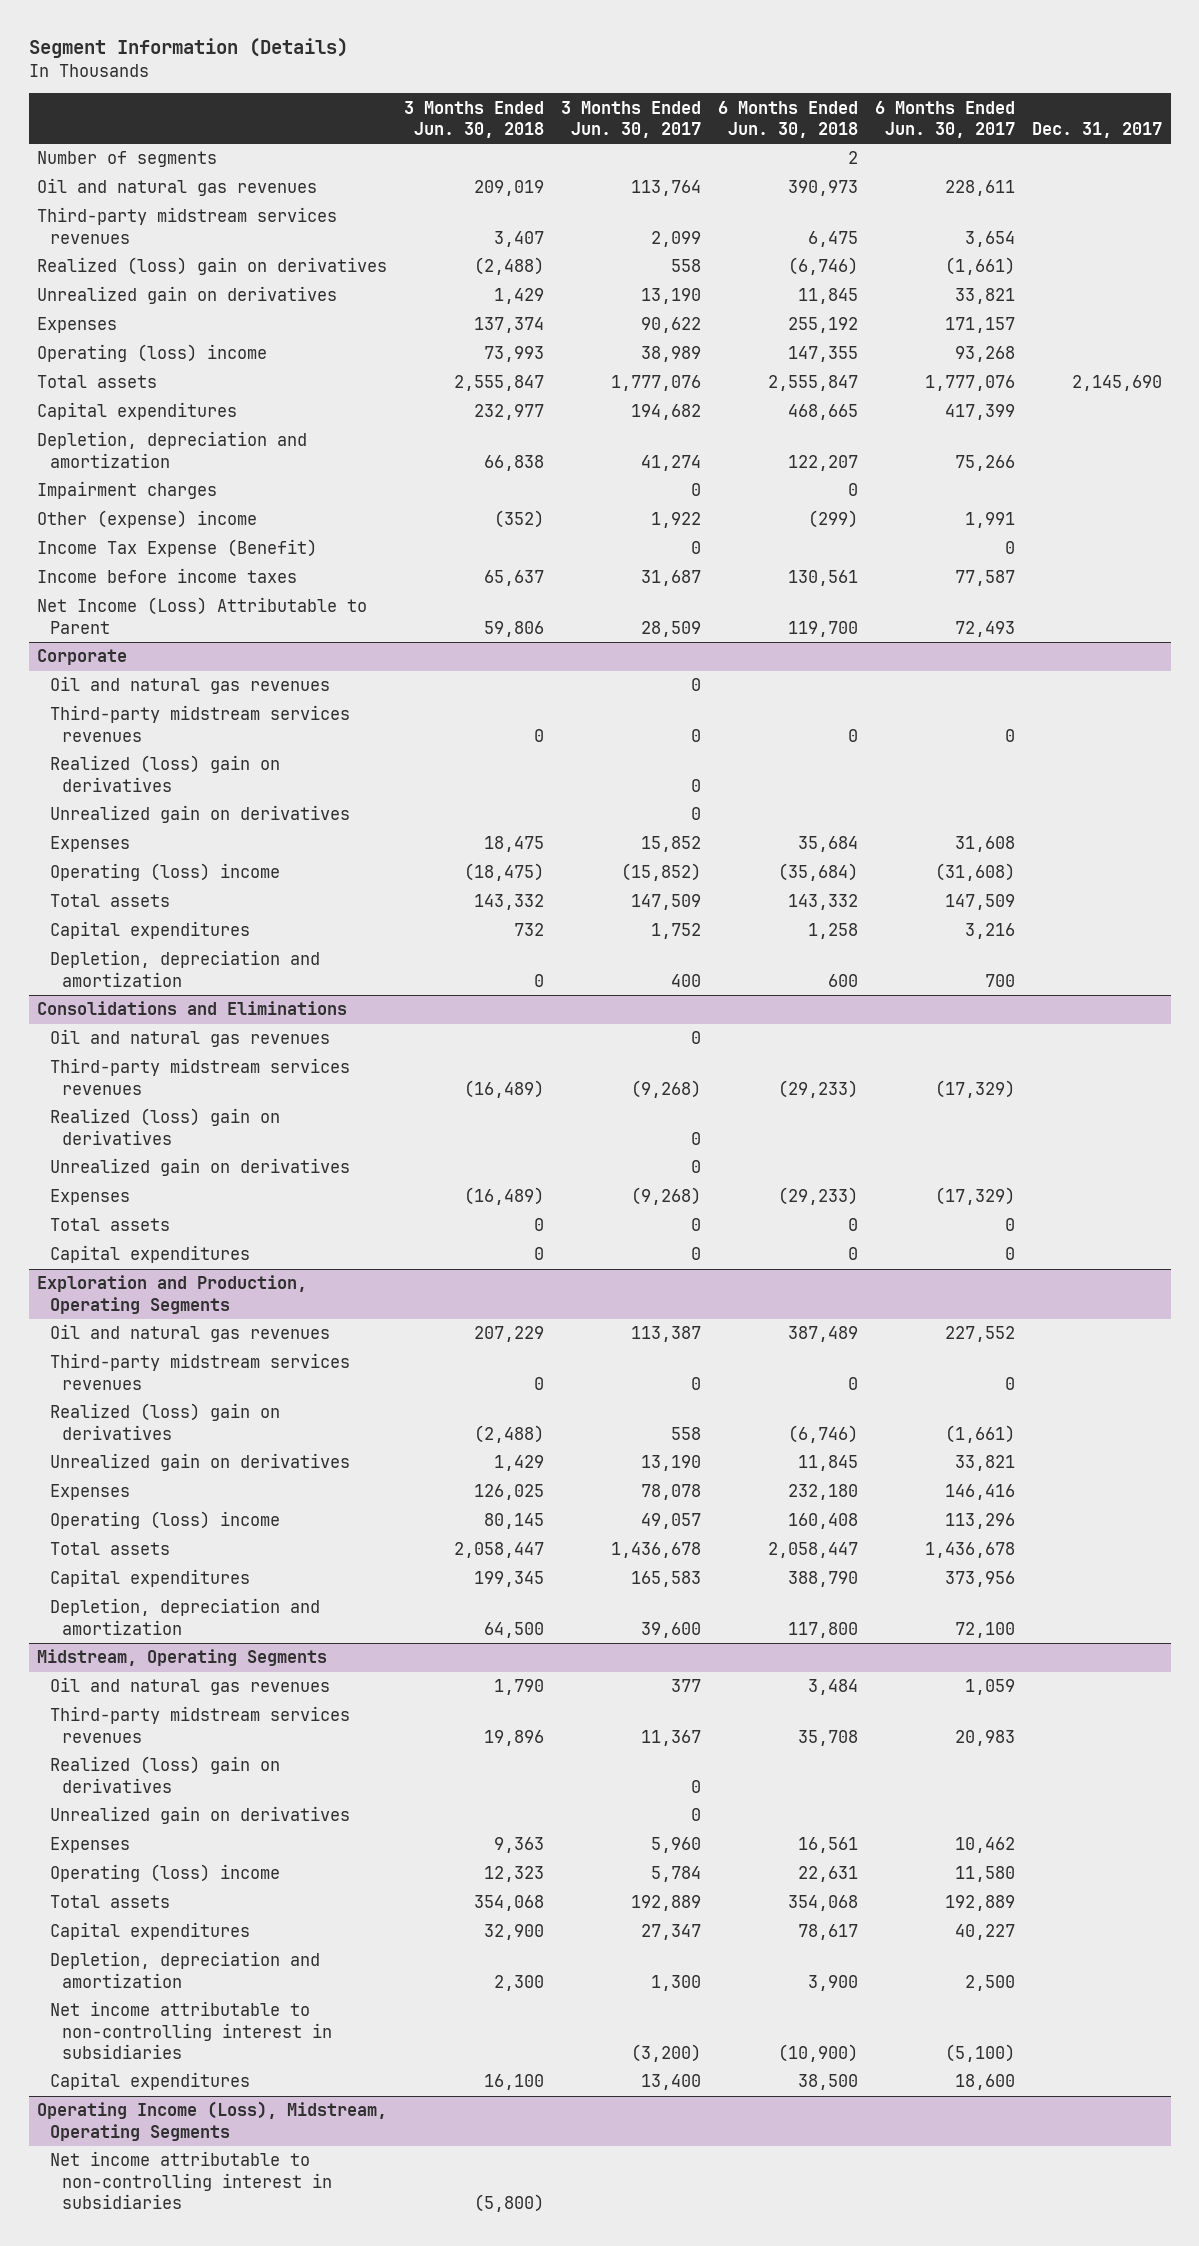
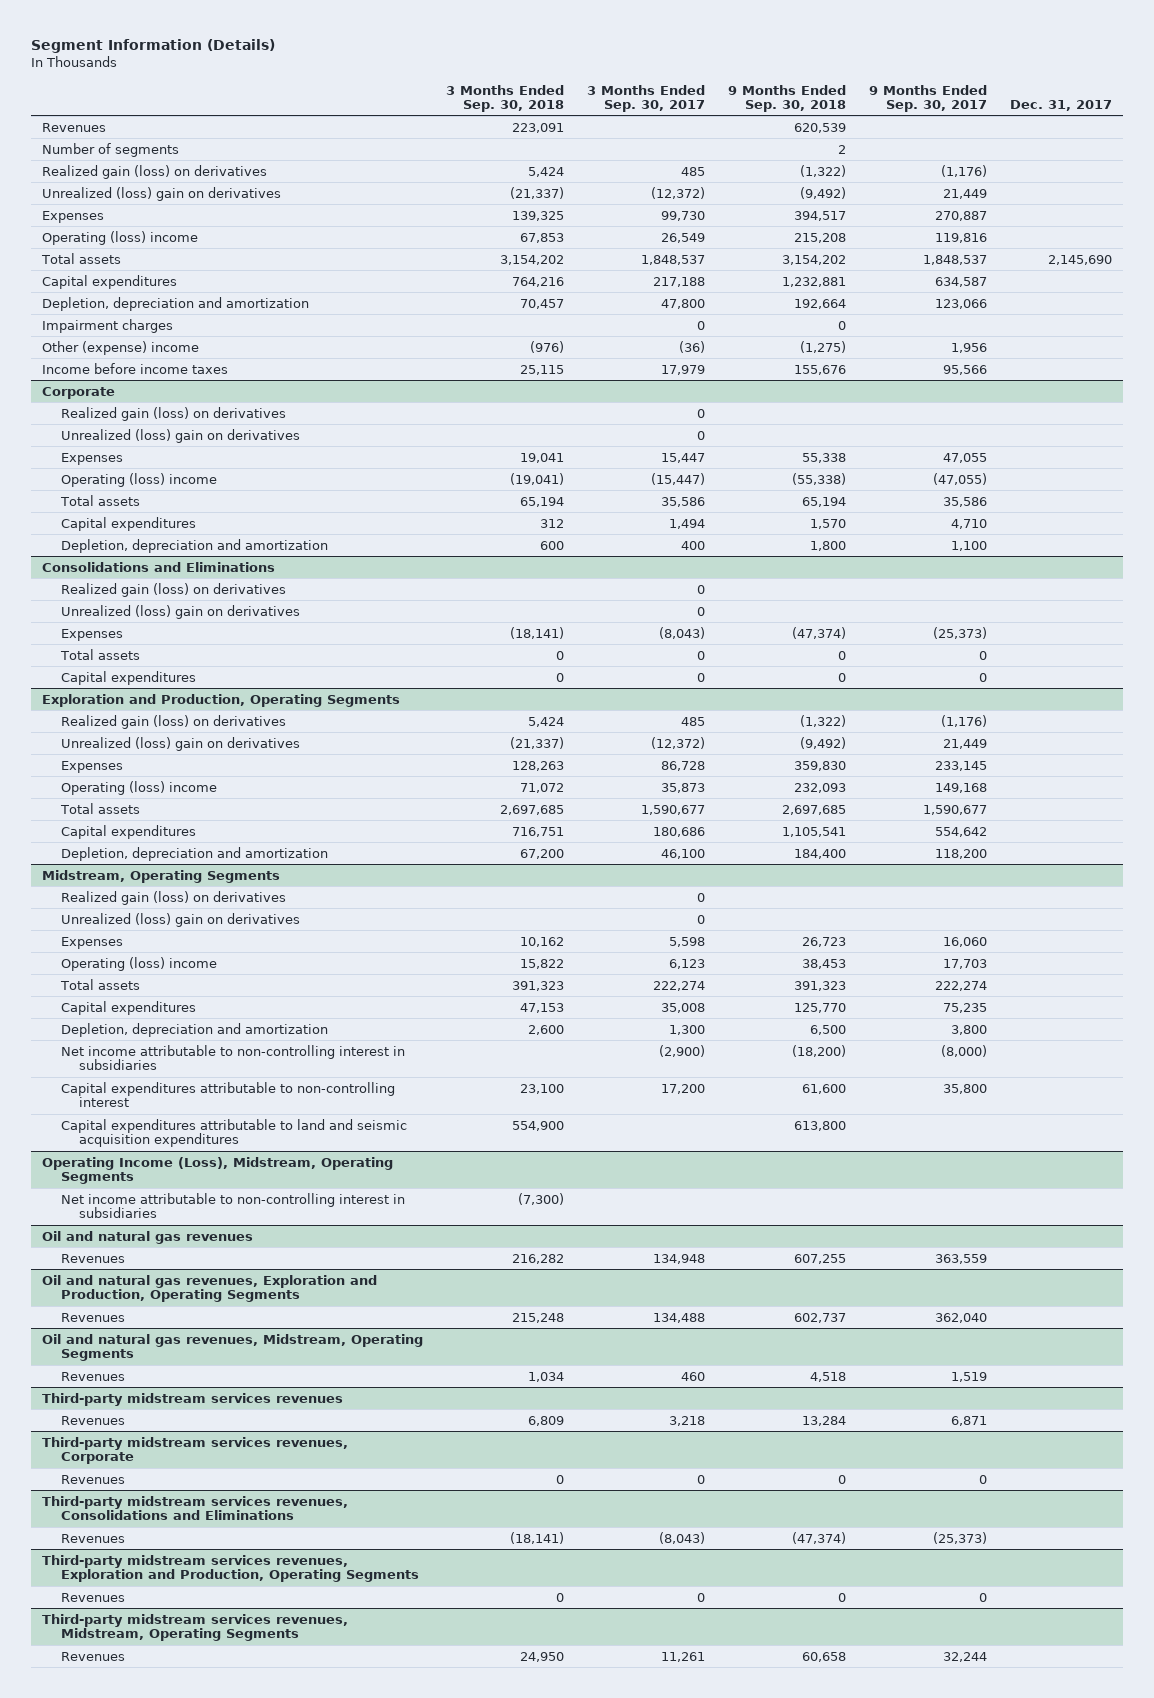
[404,100,545,138] 3 Months Ended Jun. 30, 2018 -> none
[561,100,702,138] 3 Months Ended Jun. 30, 2017 -> none
[718,100,859,138] 6 Months Ended Jun. 30, 2018 -> none
[875,100,1016,138] 6 Months Ended Jun. 30, 2017 -> none
none -> [446,84,565,112] 3 Months Ended Sep. 30, 2018
none -> [587,84,706,112] 3 Months Ended Sep. 30, 2017
none -> [728,84,847,112] 9 Months Ended Sep. 30, 2018
none -> [869,84,988,112] 9 Months Ended Sep. 30, 2017
none -> [42,122,107,132] Revenues
[37,178,318,197] Oil and natural gas revenues -> none
[37,207,338,244] Third-party midstream services revenues -> none
[37,257,388,276] Realized (loss) gain on derivatives -> [42,164,268,179] Realized gain (loss) on derivatives
[37,286,338,305] Unrealized gain on derivatives -> [42,186,282,201] Unrealized (loss) gain on derivatives
[37,539,318,558] Income Tax Expense (Benefit) -> none
[37,597,368,634] Net Income (Loss) Attributable to Parent -> none
[49,676,330,695] Oil and natural gas revenues -> none
[49,705,350,742] Third-party midstream services revenues -> none
[49,755,280,792] Realized (loss) gain on derivatives -> [60,406,286,421] Realized gain (loss) on derivatives
[49,805,350,824] Unrealized gain on derivatives -> [60,428,300,443] Unrealized (loss) gain on derivatives
[49,1029,330,1048] Oil and natural gas revenues -> none
[49,1058,350,1095] Third-party midstream services revenues -> none
[49,1108,280,1145] Realized (loss) gain on derivatives -> [60,582,286,597] Realized gain (loss) on derivatives
[49,1158,350,1177] Unrealized gain on derivatives -> [60,604,300,619] Unrealized (loss) gain on derivatives
[49,1324,330,1343] Oil and natural gas revenues -> none
[49,1353,350,1390] Third-party midstream services revenues -> none
[49,1403,280,1440] Realized (loss) gain on derivatives -> [60,714,286,729] Realized gain (loss) on derivatives
[49,1453,350,1472] Unrealized gain on derivatives -> [60,736,300,751] Unrealized (loss) gain on derivatives
[49,1677,330,1696] Oil and natural gas revenues -> none
[49,1706,350,1743] Third-party midstream services revenues -> none
[49,1756,280,1793] Realized (loss) gain on derivatives -> [60,890,286,905] Realized gain (loss) on derivatives
[49,1806,350,1825] Unrealized gain on derivatives -> [60,912,300,927] Unrealized (loss) gain on derivatives
[49,2072,250,2091] Capital expenditures -> [60,1081,395,1107] Capital expenditures attributable to non-controlling interest
none -> [60,1118,407,1147] Capital expenditures attributable to land and seismic acquisition expenditures
none -> [42,1230,254,1244] Oil and natural gas revenues
none -> [60,1253,125,1263] Revenues
none -> [42,1274,378,1302] Oil and natural gas revenues, Exploration and Production, Operating Segments
none -> [60,1312,125,1322] Revenues
none -> [42,1333,424,1361] Oil and natural gas revenues, Midstream, Operating Segments
none -> [60,1371,125,1381] Revenues
none -> [42,1392,344,1406] Third-party midstream services revenues
none -> [60,1415,125,1425] Revenues
none -> [42,1436,349,1464] Third-party midstream services revenues, Corporate
none -> [60,1474,125,1484] Revenues
none -> [42,1495,349,1520] Third-party midstream services revenues, Consolidations and Eliminations
none -> [60,1533,125,1543] Revenues
none -> [42,1554,419,1582] Third-party midstream services revenues, Exploration and Production, Operating Segments
none -> [60,1592,125,1602] Revenues
none -> [42,1613,349,1641] Third-party midstream services revenues, Midstream, Operating Segments
none -> [60,1651,125,1661] Revenues

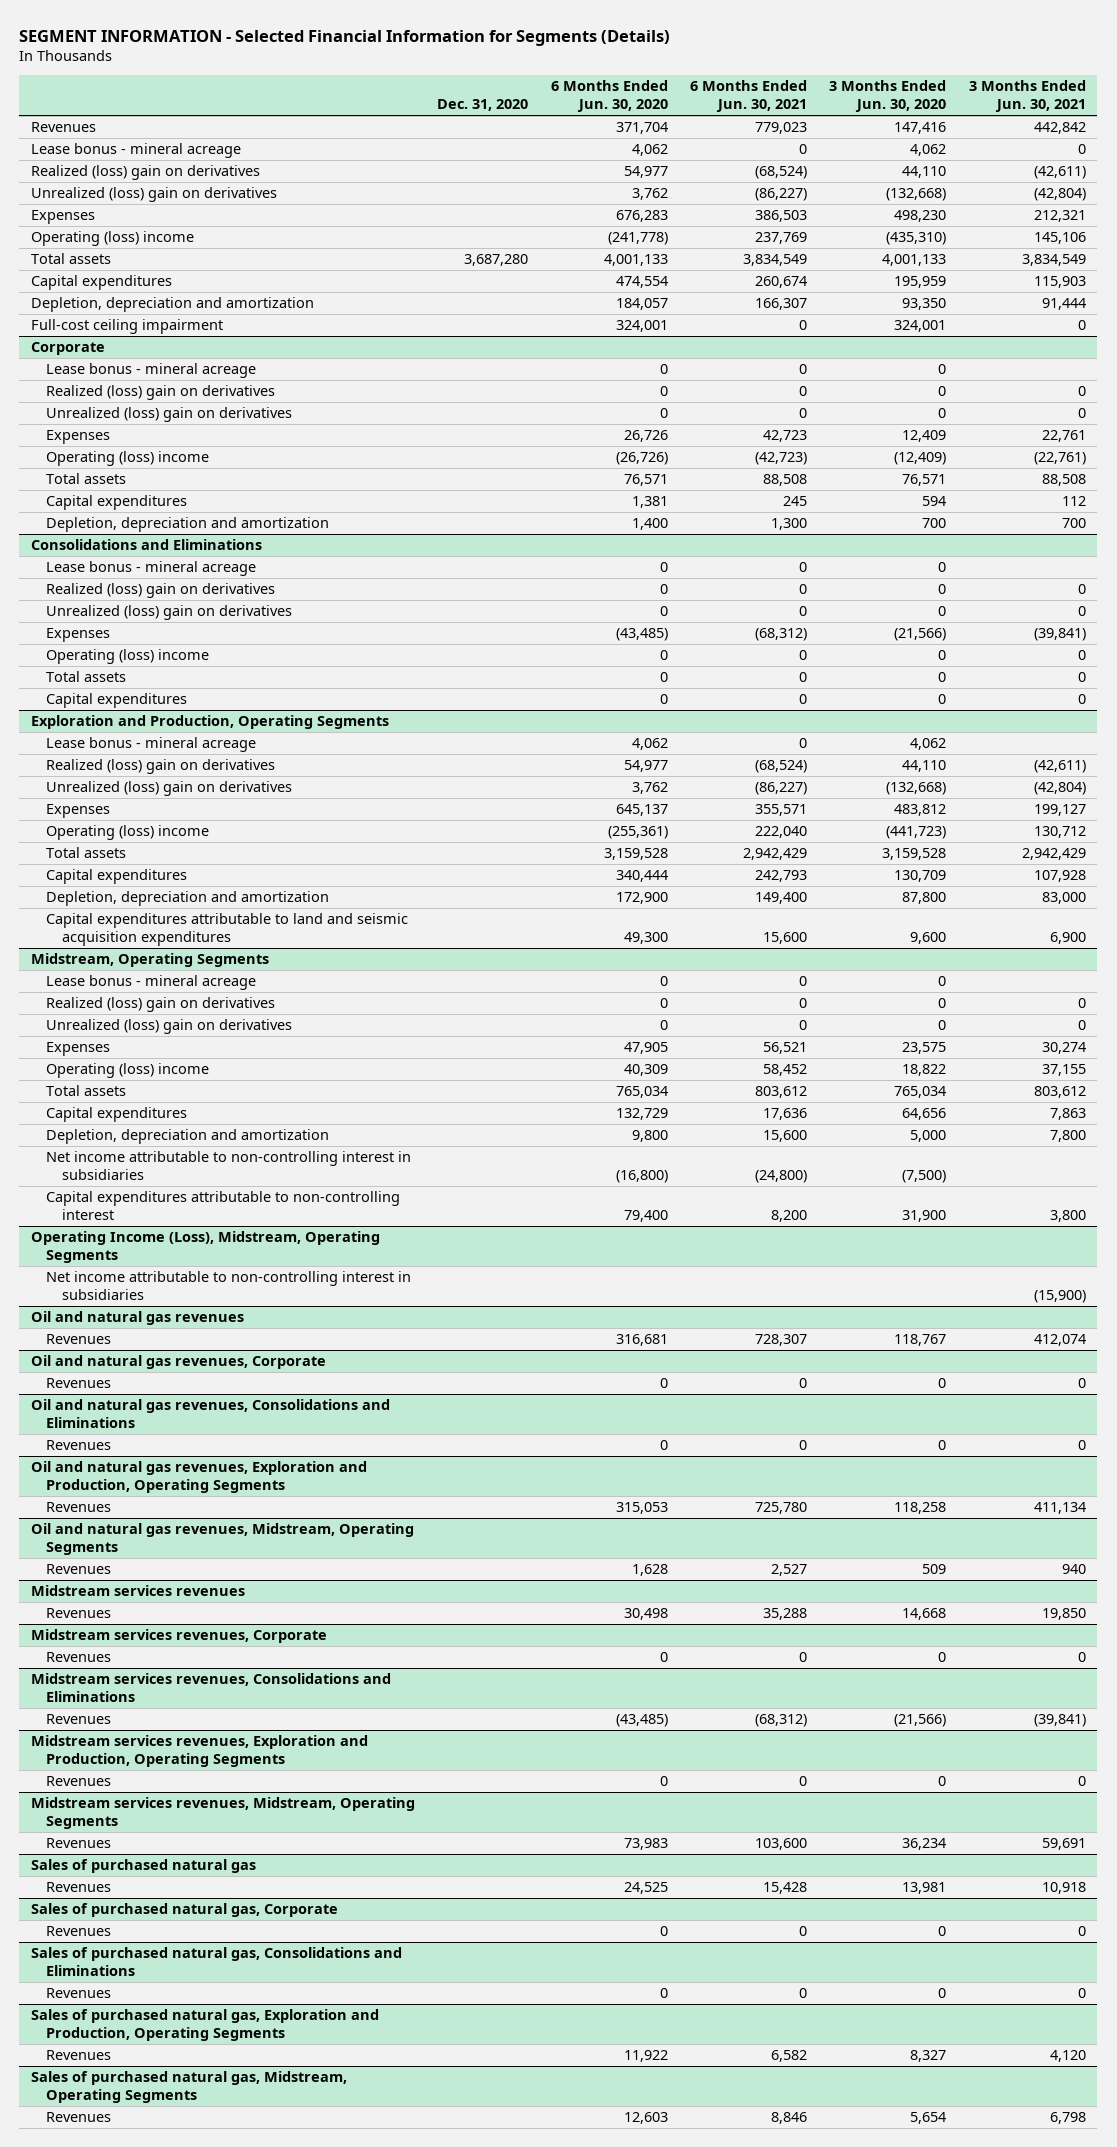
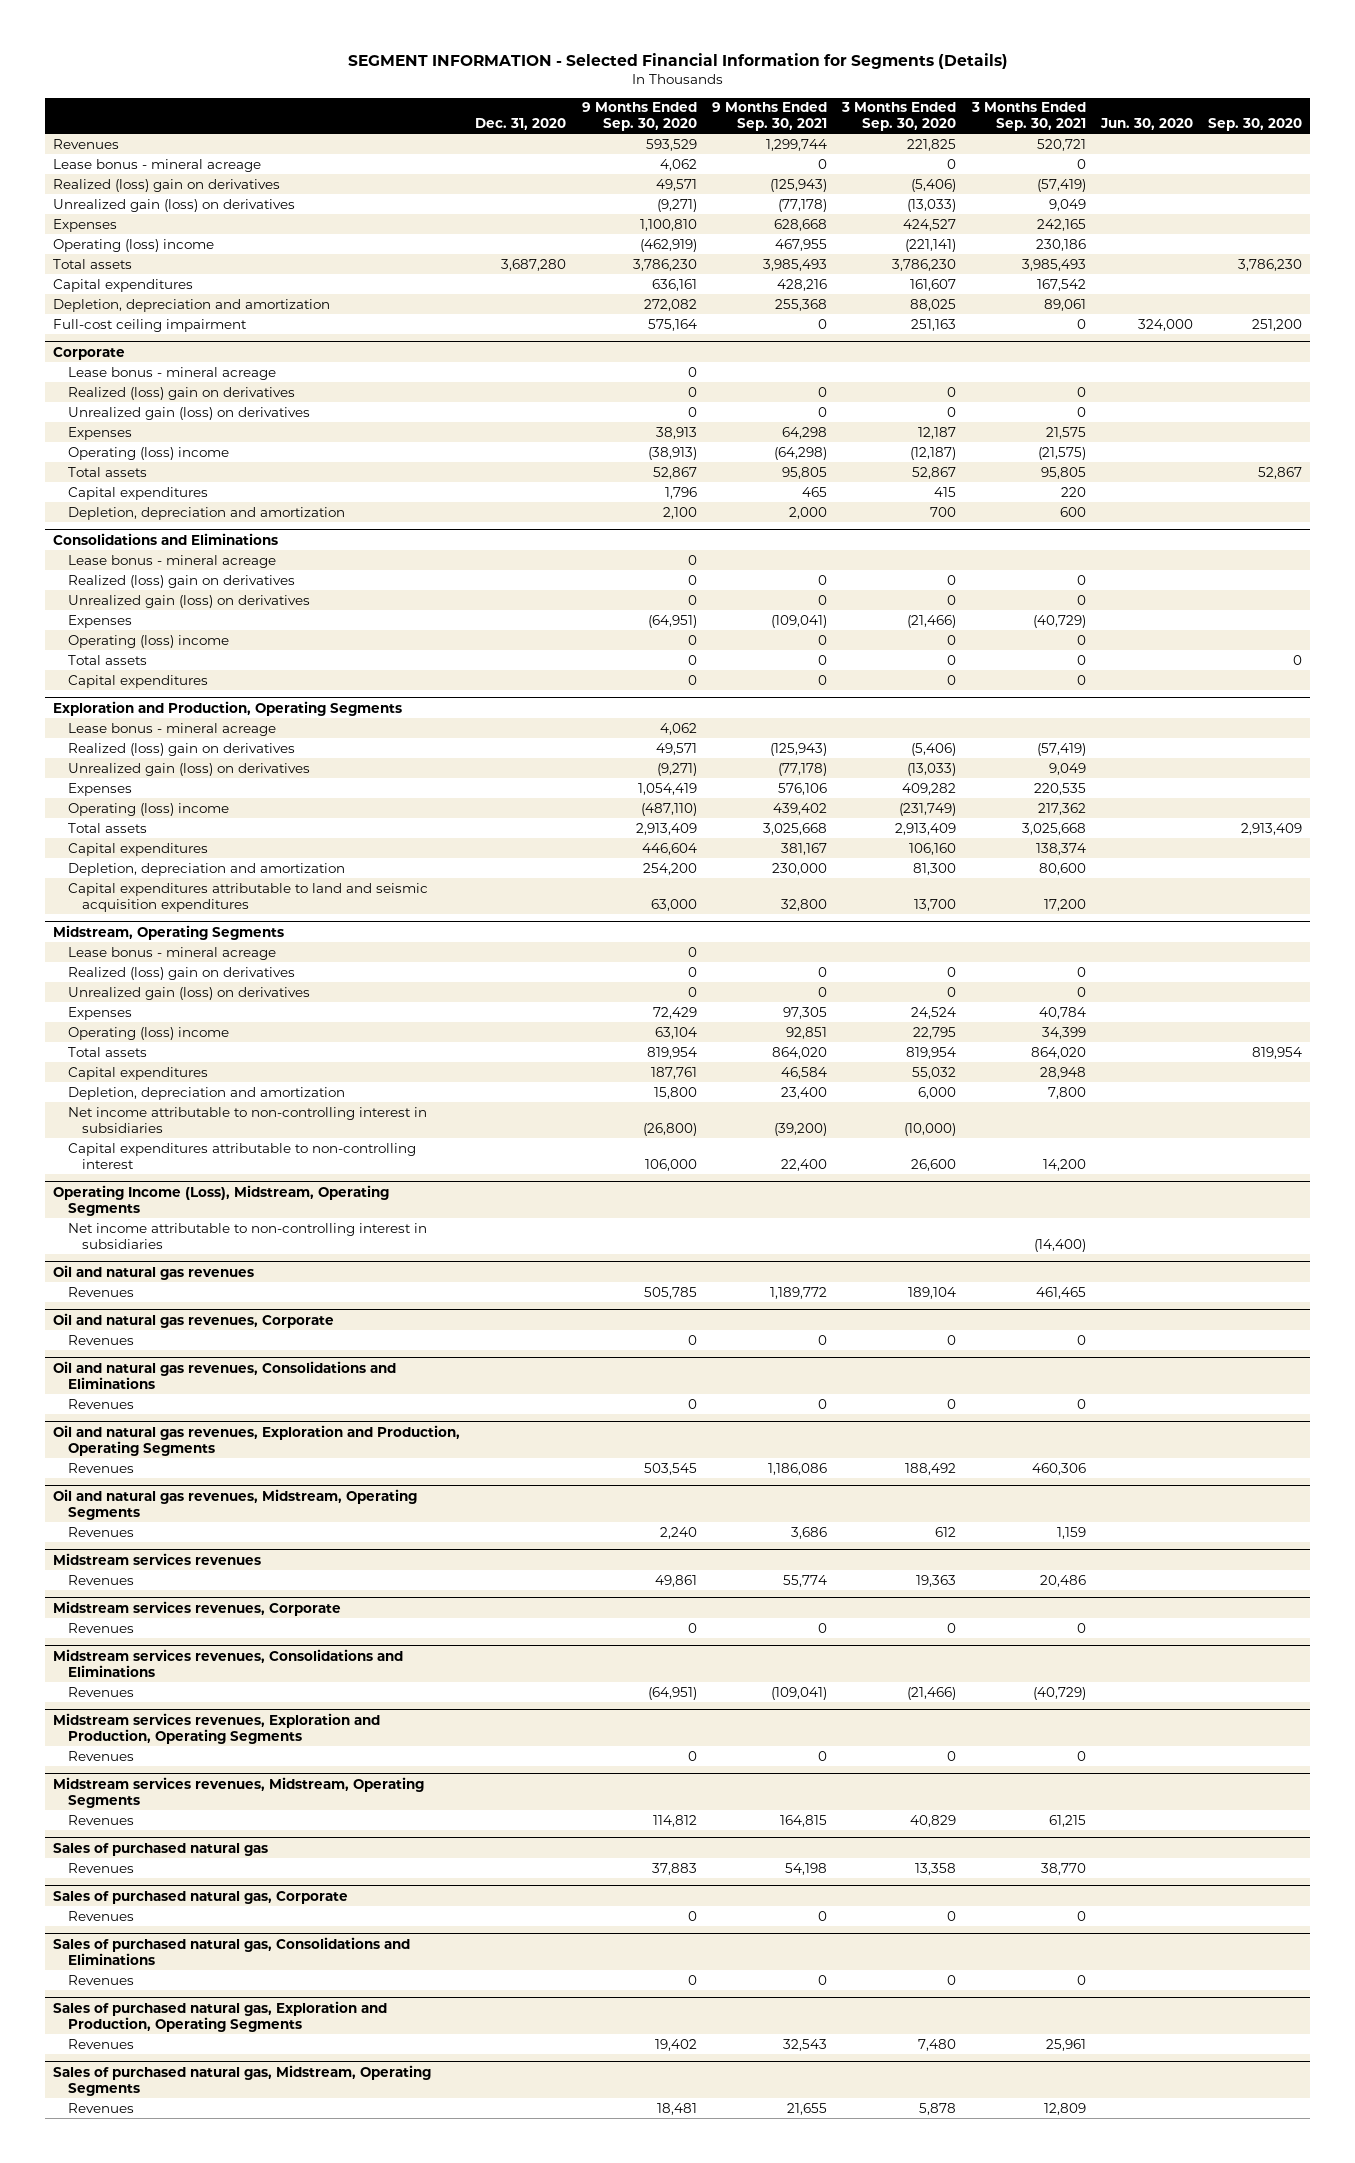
[550,80,668,113] 6 Months Ended Jun. 30, 2020 -> none
[690,80,808,113] 6 Months Ended Jun. 30, 2021 -> none
[829,80,947,113] 3 Months Ended Jun. 30, 2020 -> none
[968,80,1086,113] 3 Months Ended Jun. 30, 2021 -> none
none -> [581,102,697,132] 9 Months Ended Sep. 30, 2020
none -> [712,102,828,132] 9 Months Ended Sep. 30, 2021
none -> [841,102,957,132] 3 Months Ended Sep. 30, 2020
none -> [970,102,1086,132] 3 Months Ended Sep. 30, 2021
none -> [1099,118,1193,131] Jun. 30, 2020
none -> [1208,118,1303,132] Sep. 30, 2020
[30,187,277,203] Unrealized (loss) gain on derivatives -> [53,198,296,212] Unrealized gain (loss) on derivatives
[46,407,293,423] Unrealized (loss) gain on derivatives -> [67,406,310,420] Unrealized gain (loss) on derivatives
[46,605,293,621] Unrealized (loss) gain on derivatives -> [67,594,310,608] Unrealized gain (loss) on derivatives
[46,781,293,797] Unrealized (loss) gain on derivatives -> [67,762,310,776] Unrealized gain (loss) on derivatives
[46,1019,293,1035] Unrealized (loss) gain on derivatives -> [67,986,310,1000] Unrealized gain (loss) on derivatives

